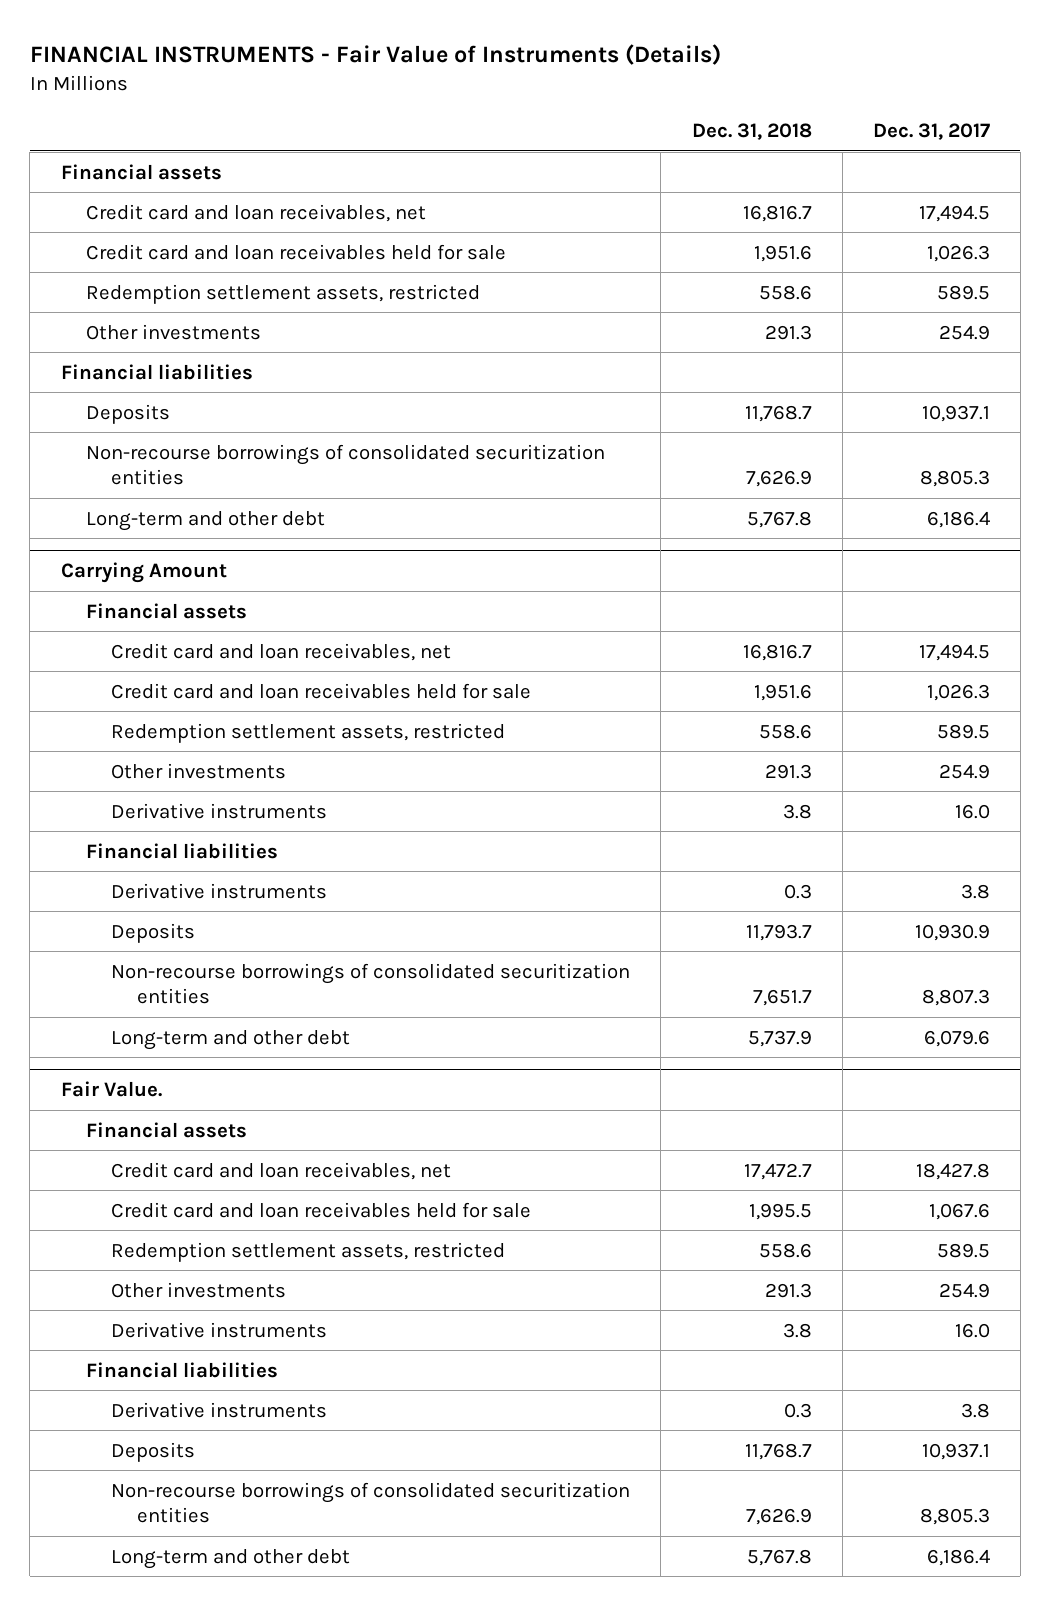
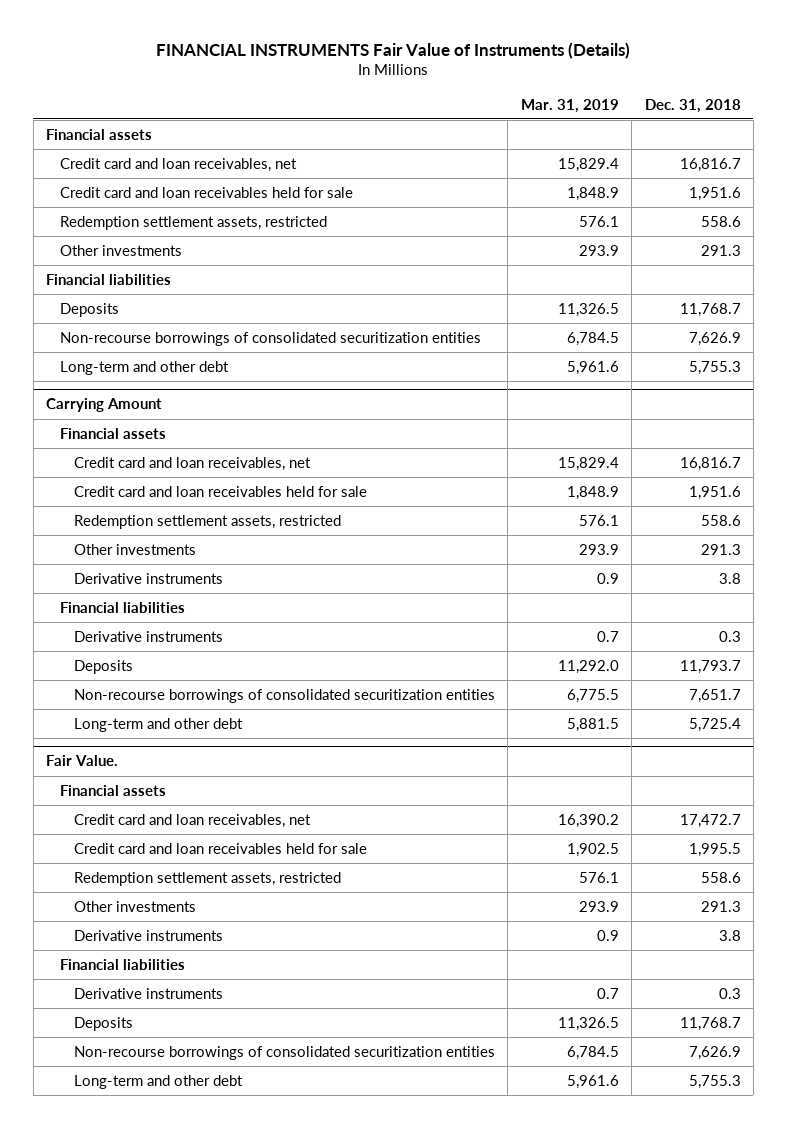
[29,43,721,65] FINANCIAL INSTRUMENTS - Fair Value of Instruments (Details) -> [156,41,631,59] FINANCIAL INSTRUMENTS Fair Value of Instruments (Details)
[872,122,990,140] Dec. 31, 2017 -> none
none -> [520,98,619,113] Mar. 31, 2019
[746,510,812,528] 5,767.8 -> [688,360,741,375] 5,755.3
[747,1029,812,1047] 5,737.9 -> [688,717,741,732] 5,725.4
[746,1548,812,1566] 5,767.8 -> [688,1074,741,1089] 5,755.3

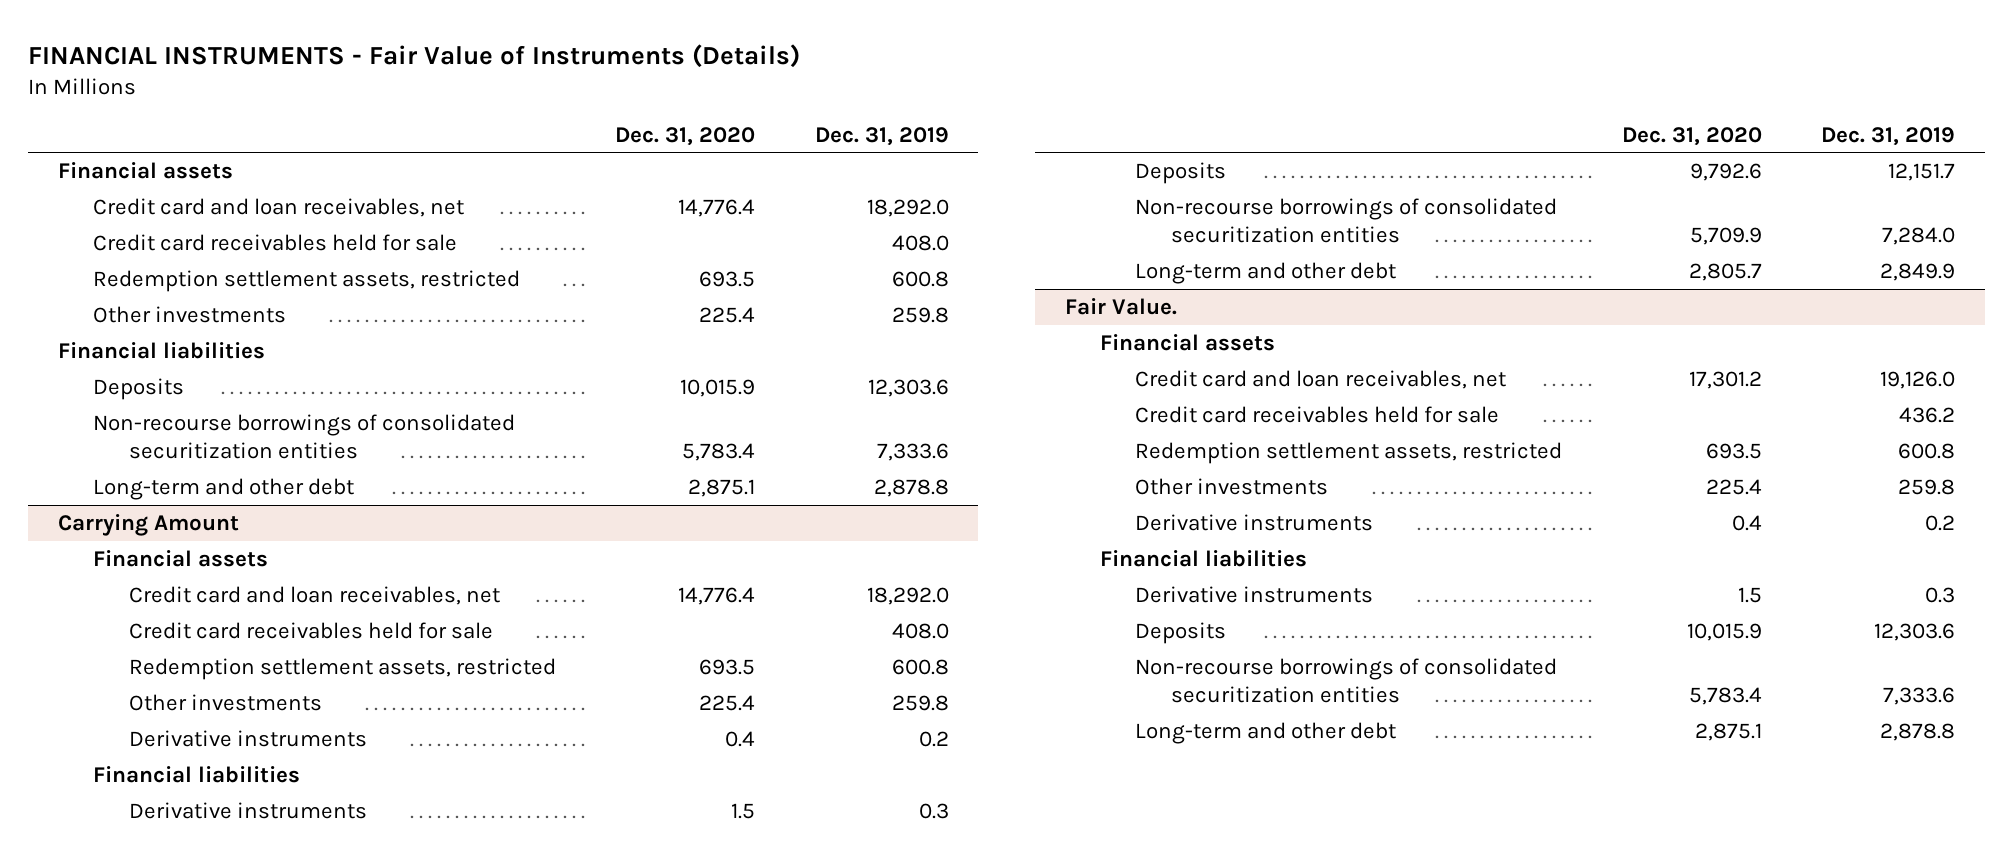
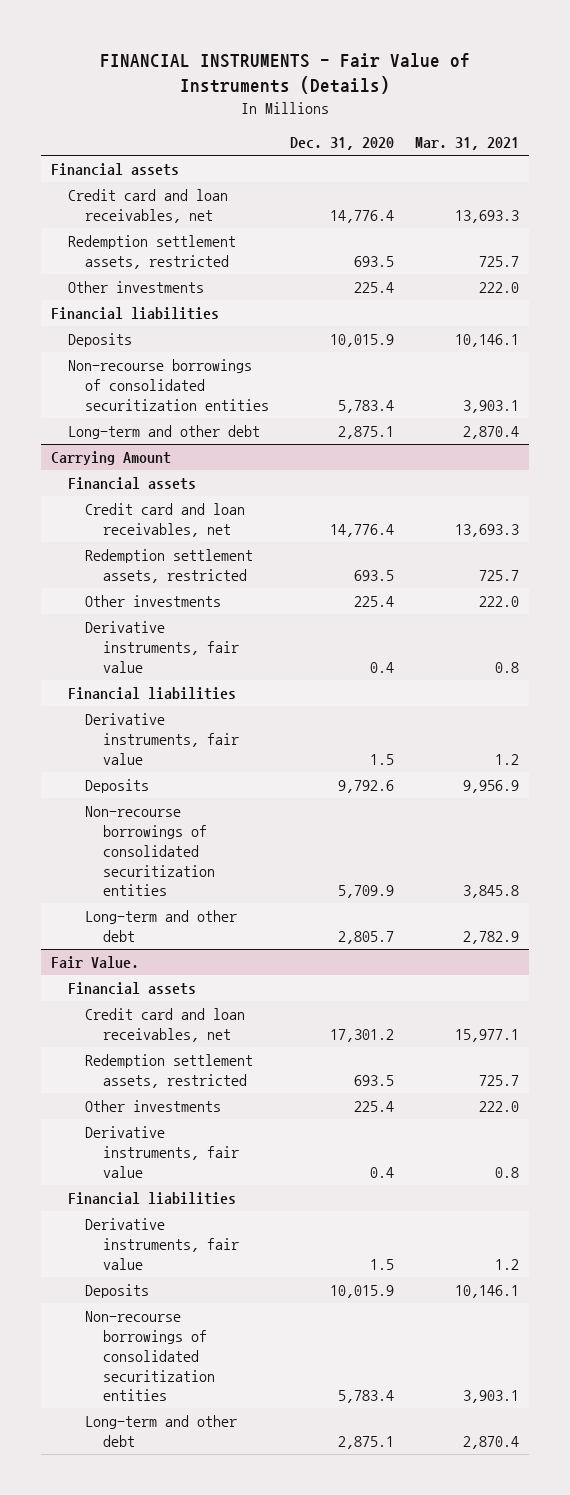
[814,126,949,146] Dec. 31, 2019 -> none
none -> [414,137,519,151] Mar. 31, 2021
[93,233,458,251] Credit card receivables held for sale -> none
[128,621,493,639] Credit card receivables held for sale -> none
[128,729,367,747] Derivative instruments -> [85,621,239,673] Derivative instruments, fair value
[128,801,367,819] Derivative instruments -> [85,713,239,765] Derivative instruments, fair value
[1135,405,1500,423] Credit card receivables held for sale -> none
[1135,513,1374,531] Derivative instruments -> [85,1126,239,1178] Derivative instruments, fair value
[1135,585,1374,603] Derivative instruments -> [85,1218,239,1270] Derivative instruments, fair value

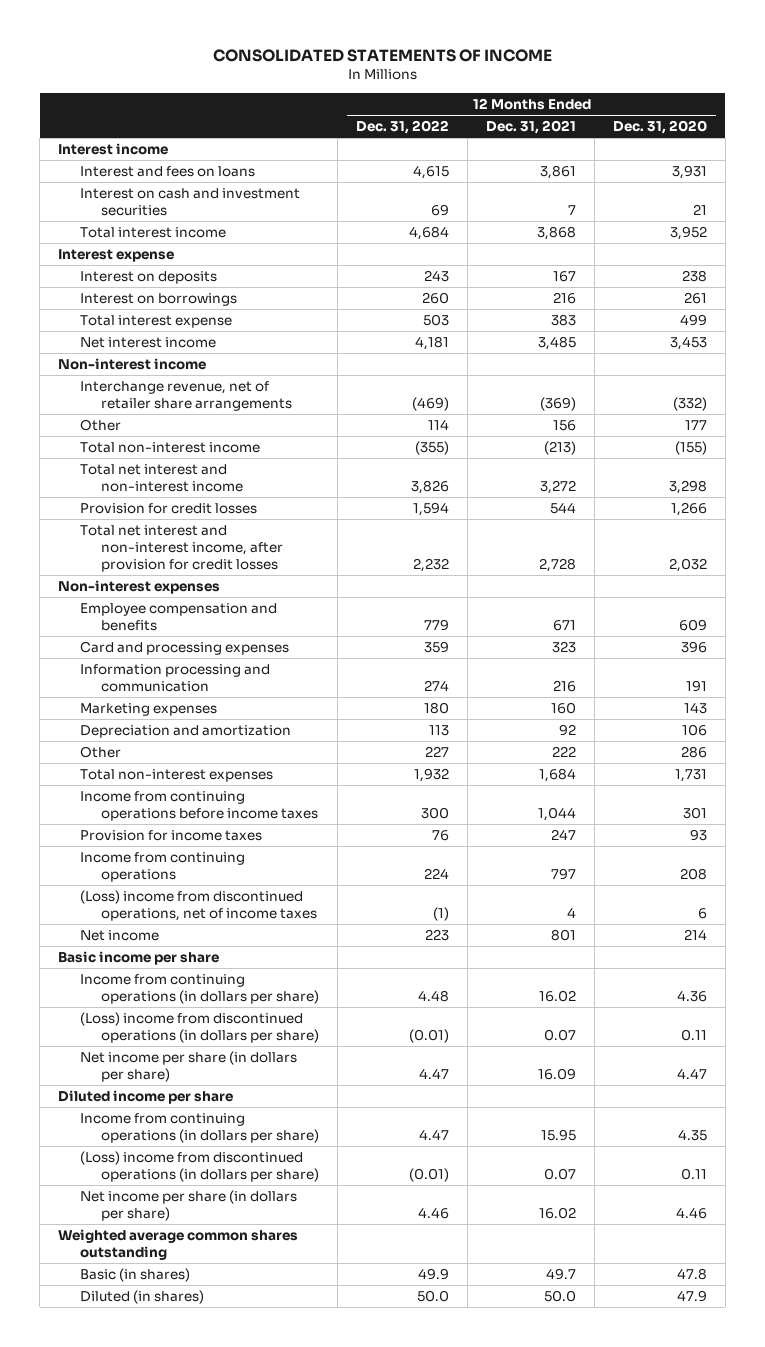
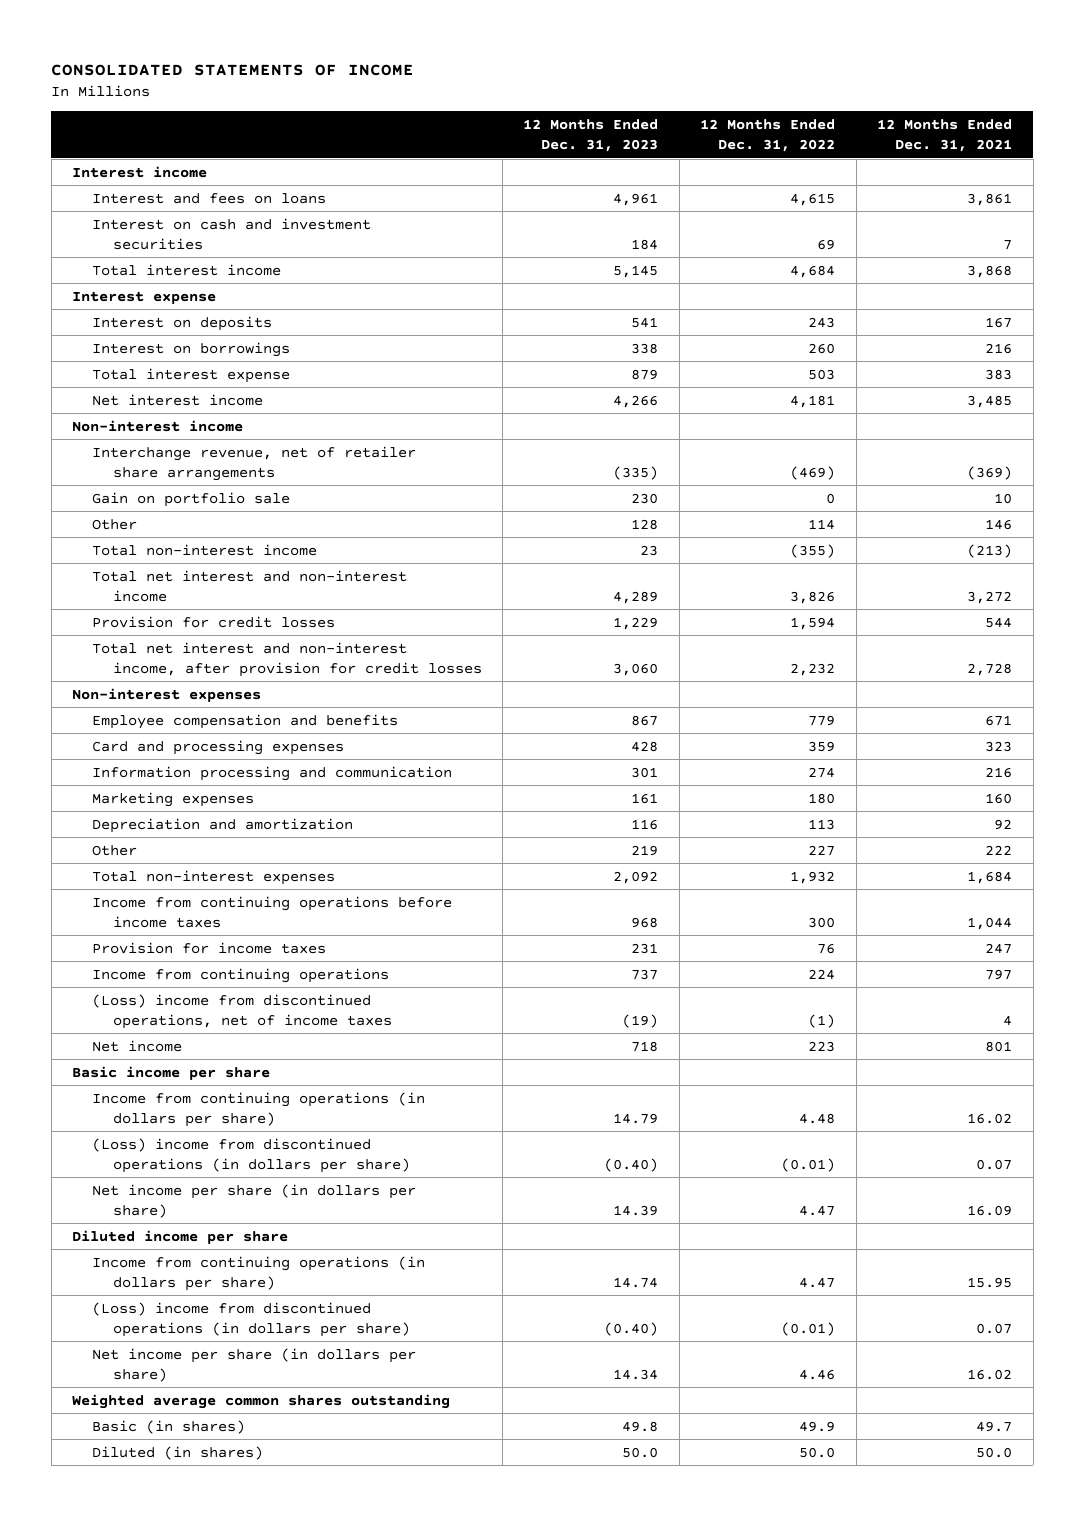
[612,120,707,135] Dec. 31, 2020 -> none
none -> [523,118,659,152] 12 Months Ended Dec. 31, 2023
none -> [92,491,291,507] Gain on portfolio sale
[553,420,577,432] 156 -> [985,518,1013,530] 146

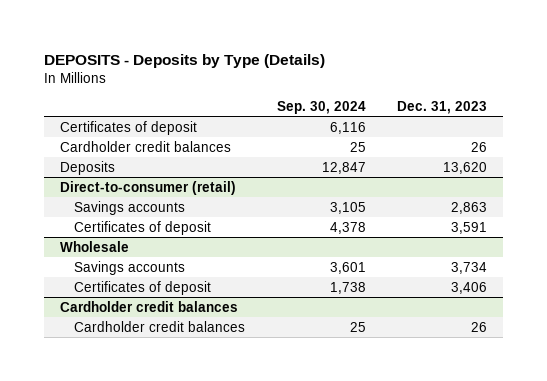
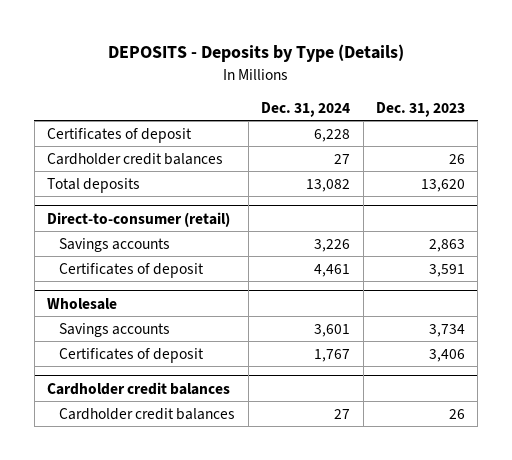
[276,100,366,114] Sep. 30, 2024 -> none
none -> [261,101,351,117] Dec. 31, 2024
[59,160,115,175] Deposits -> [46,177,140,193] Total deposits

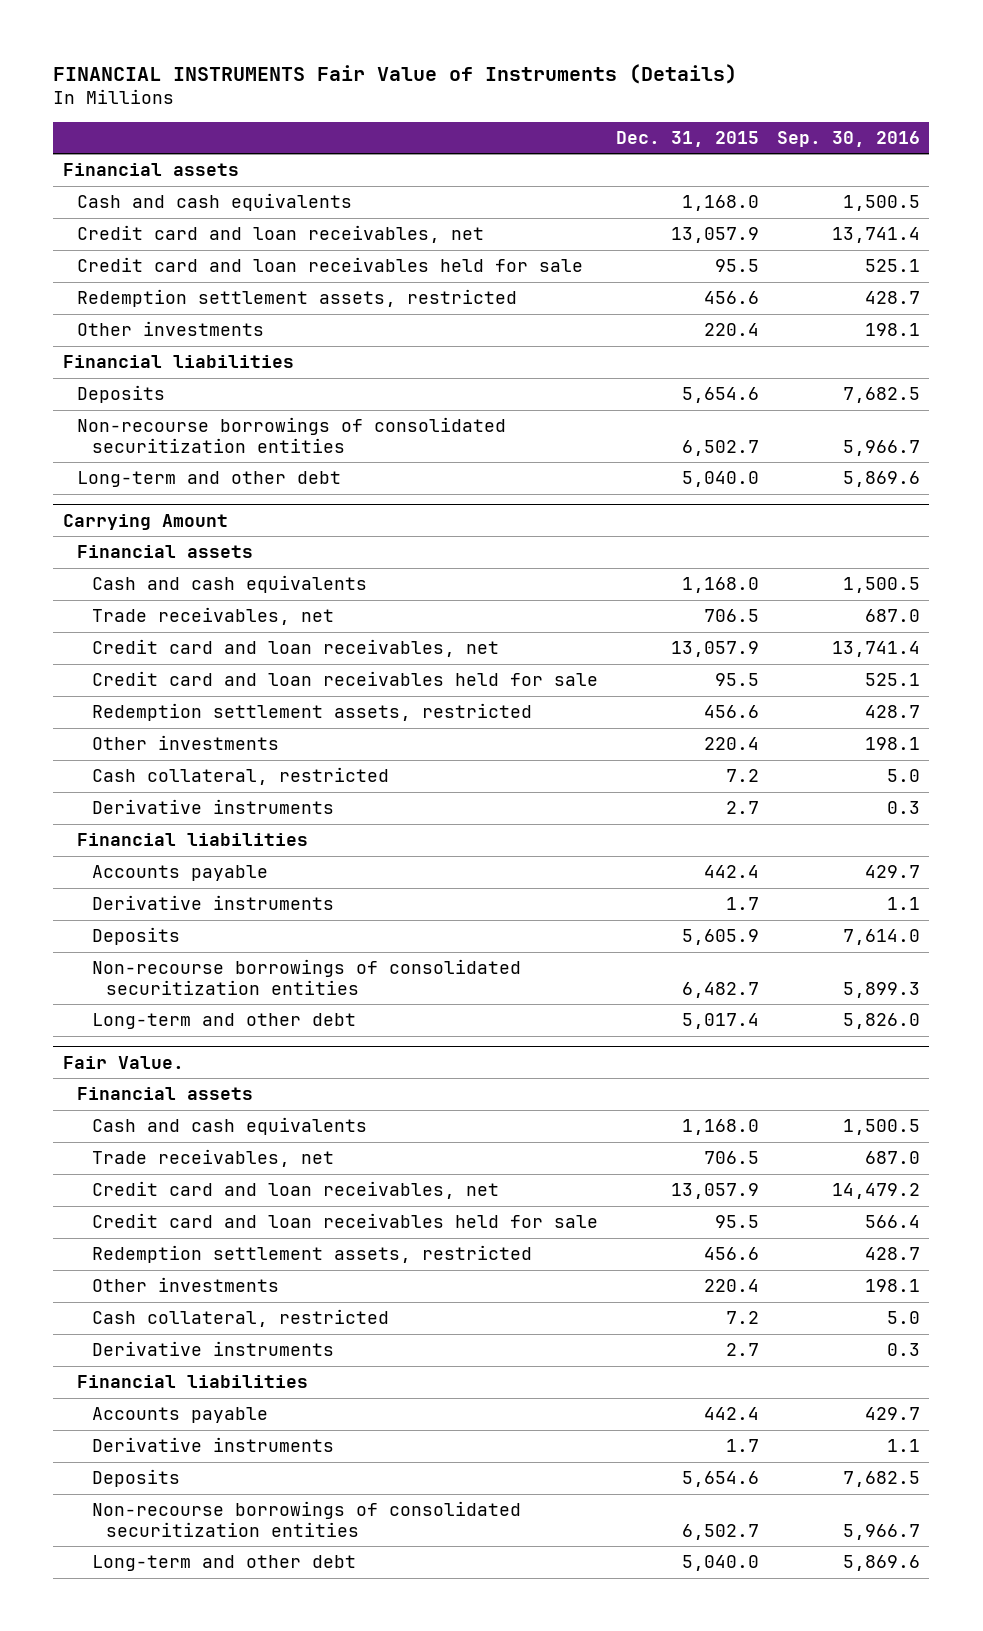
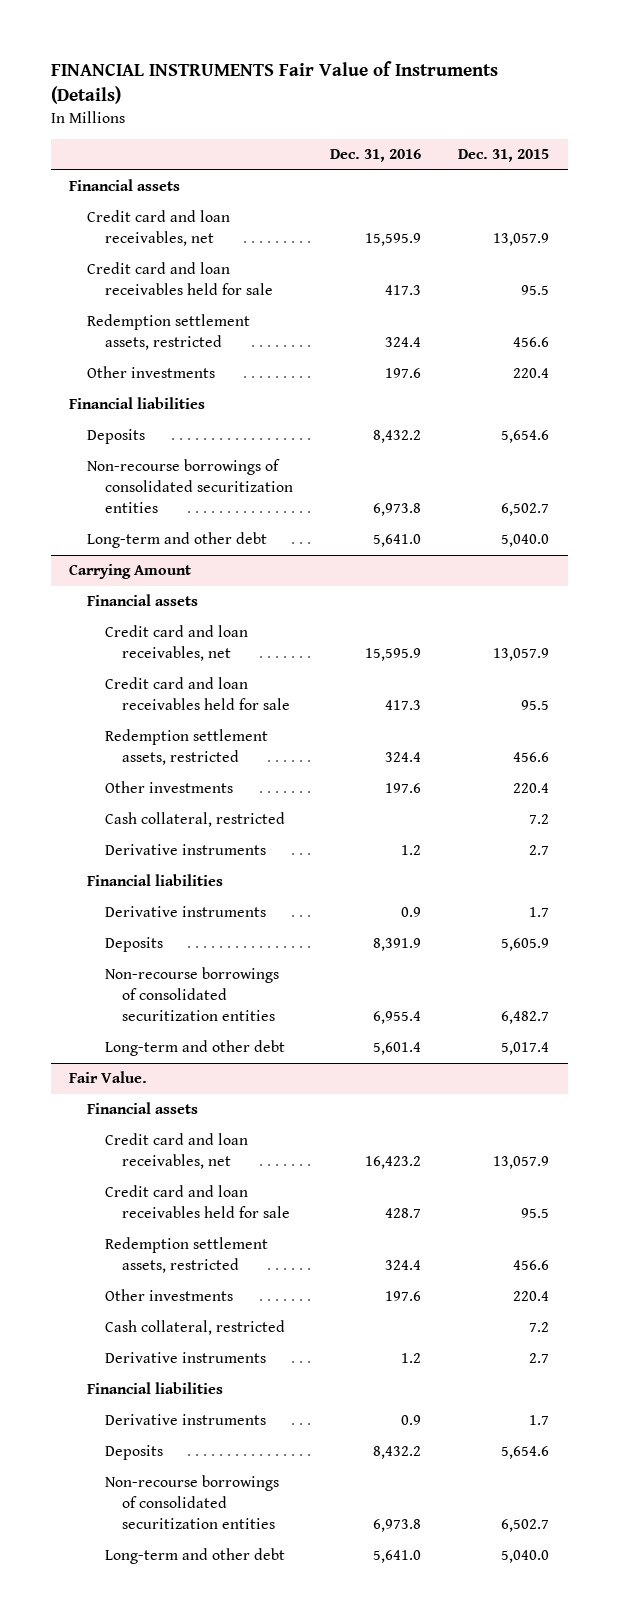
[777,130,921,147] Sep. 30, 2016 -> none
none -> [329,149,421,163] Dec. 31, 2016
[77,193,353,212] Cash and cash equivalents -> none
[91,575,367,594] Cash and cash equivalents -> none
[91,607,334,626] Trade receivables, net -> none
[91,865,268,882] Accounts payable -> none
[91,1117,367,1136] Cash and cash equivalents -> none
[91,1149,334,1168] Trade receivables, net -> none
[91,1407,268,1424] Accounts payable -> none

